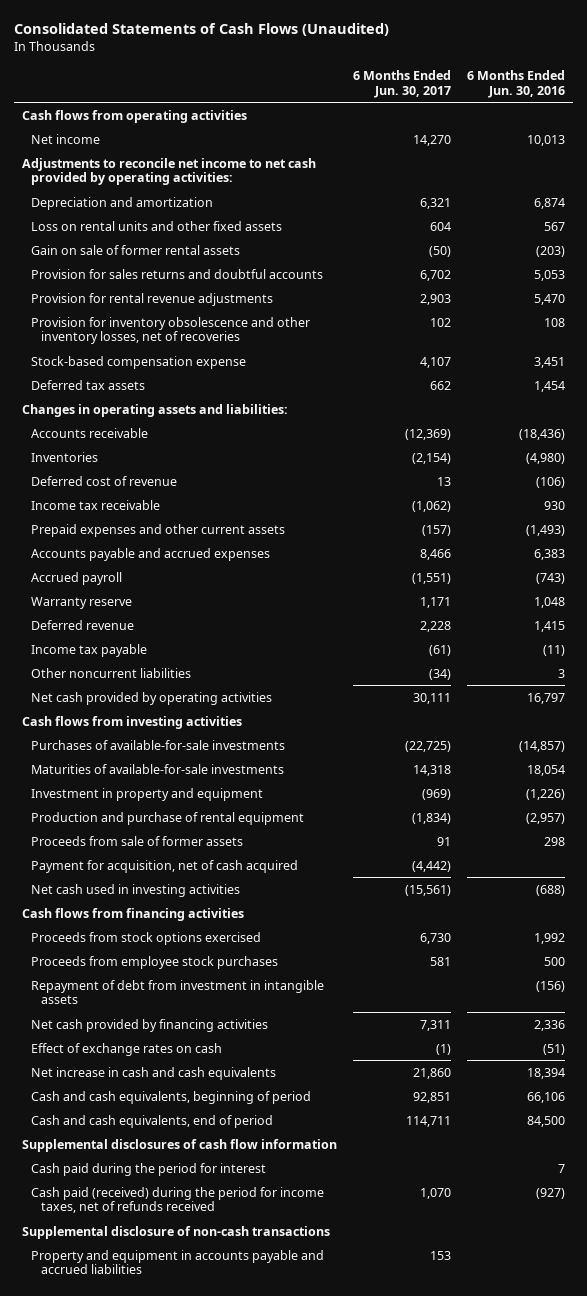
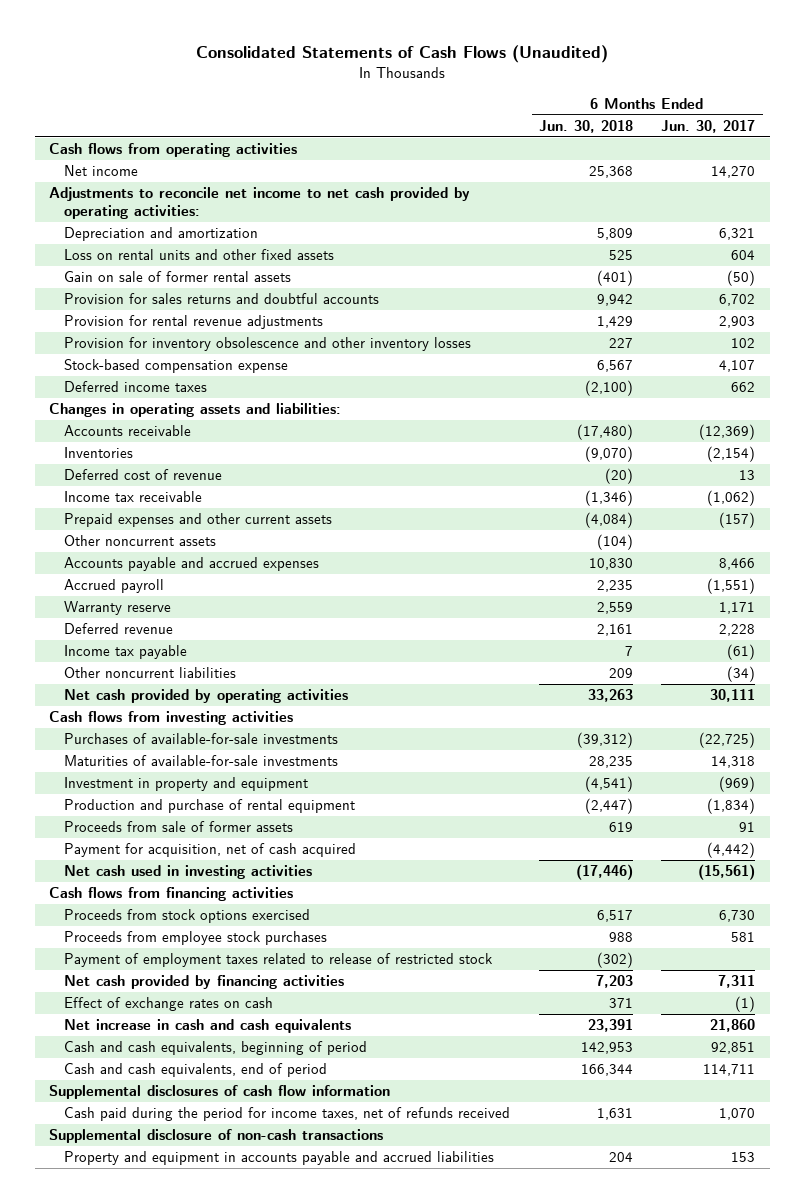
[466,69,565,98] 6 Months Ended Jun. 30, 2016 -> none
none -> [538,119,633,133] Jun. 30, 2018
[31,316,311,345] Provision for inventory obsolescence and other inventory losses, net of recoveries -> [64,337,472,352] Provision for inventory obsolescence and other inventory losses
[31,379,146,390] Deferred tax assets -> [64,381,208,393] Deferred income taxes
none -> [64,535,217,547] Other noncurrent assets
[31,979,325,1005] Repayment of debt from investment in intangible assets -> none
none -> [64,953,494,968] Payment of employment taxes related to release of restricted stock
[31,1162,267,1176] Cash paid during the period for interest -> none
[31,1186,325,1214] Cash paid (received) during the period for income taxes, net of refunds received -> [64,1107,511,1122] Cash paid during the period for income taxes, net of refunds received

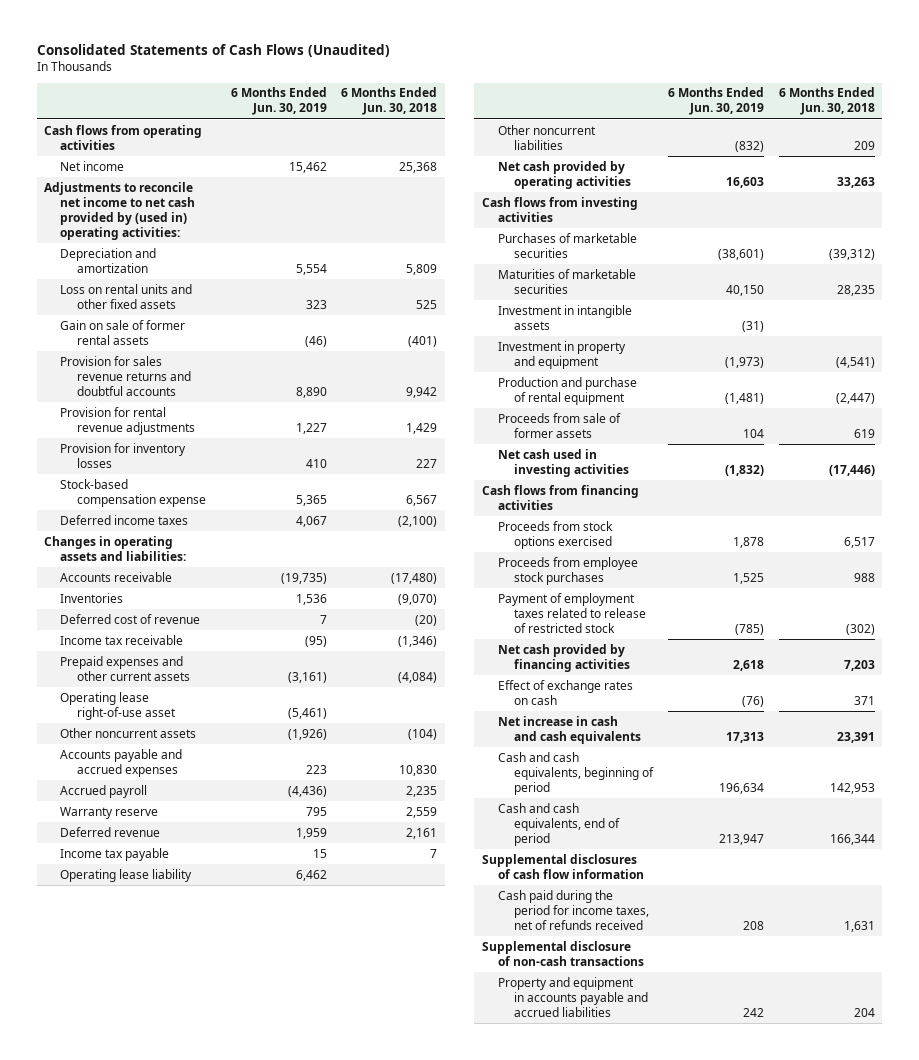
[661,119,756,133] Jun. 30, 2017 -> none
none -> [230,87,327,116] 6 Months Ended Jun. 30, 2019
[49,187,471,220] Adjustments to reconcile net income to net cash provided by operating activities: -> [44,181,196,240] Adjustments to reconcile net income to net cash provided by (used in) operating activities:
[64,293,380,305] Provision for sales returns and doubtful accounts -> [60,355,191,396] Provision for sales revenue returns and doubtful accounts
[64,337,472,352] Provision for inventory obsolescence and other inventory losses -> [60,442,187,468] Provision for inventory losses
none -> [60,691,176,720] Operating lease right-of-use asset
none -> [60,868,193,882] Operating lease liability
[64,733,339,745] Purchases of available-for-sale investments -> [498,232,638,258] Purchases of marketable securities
[64,755,339,768] Maturities of available-for-sale investments -> [498,268,637,294] Maturities of marketable securities
none -> [498,304,633,330] Investment in intangible assets
[64,843,357,858] Payment for acquisition, net of cash acquired -> none

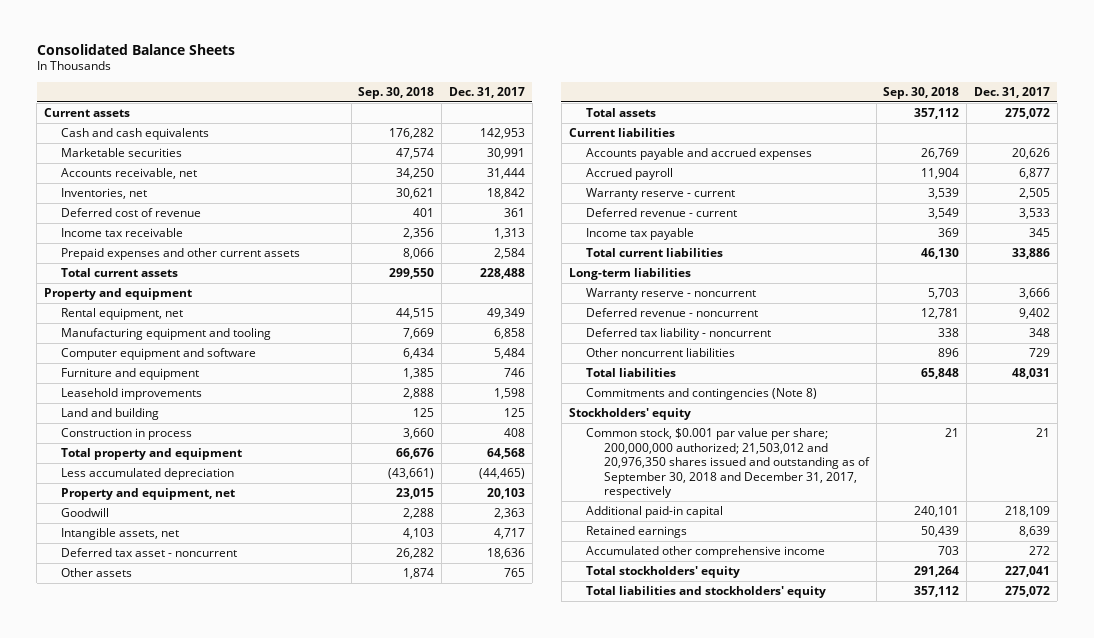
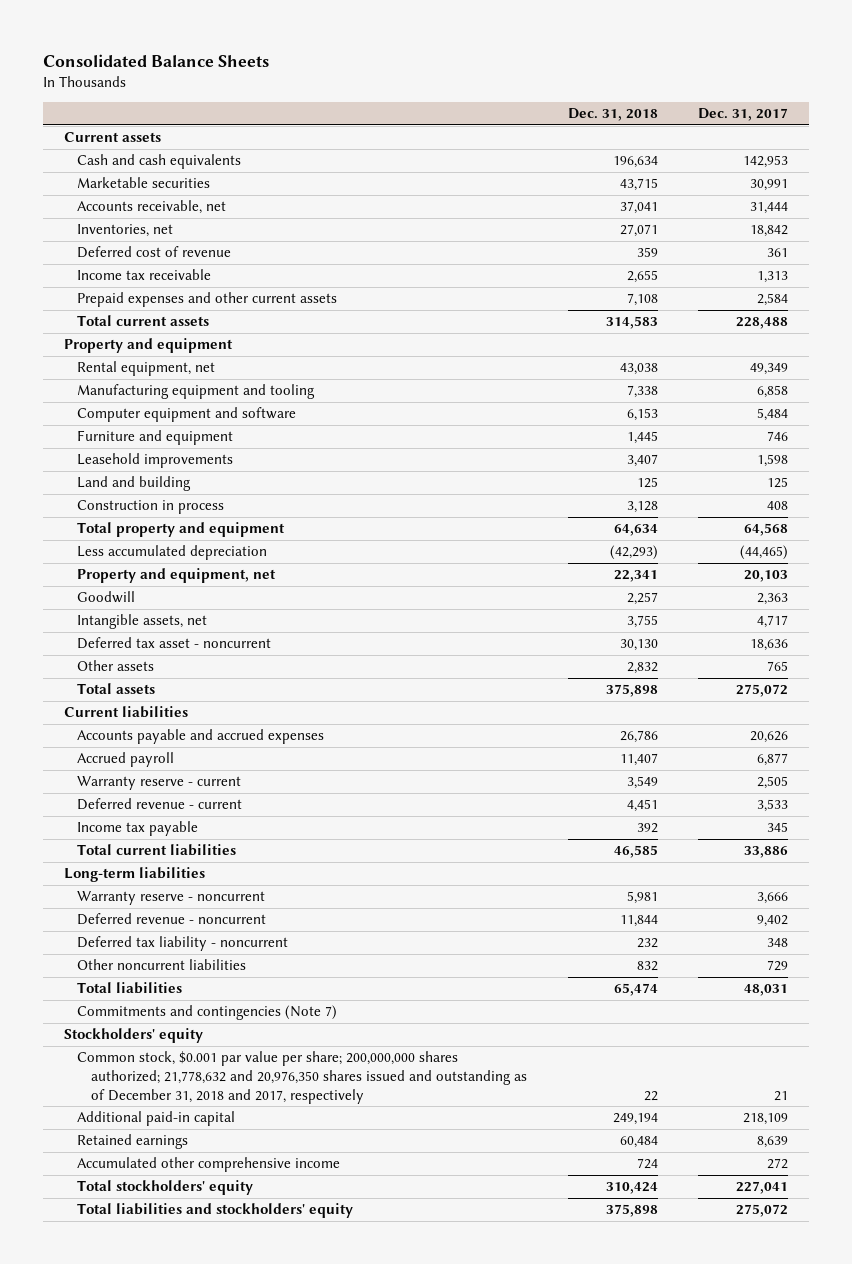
[358,86,435,99] Sep. 30, 2018 -> none
none -> [567,108,658,122] Dec. 31, 2018
[586,387,818,400] Commitments and contingencies (Note 8) -> [77,1005,338,1021] Commitments and contingencies (Note 7)
[586,427,870,499] Common stock, $0.001 par value per share; 200,000,000 authorized; 21,503,012 and 20,976,350 shares issued and outstanding as of September 30, 2018 and December 31, 2017, respectively -> [77,1051,528,1104] Common stock, $0.001 par value per share; 200,000,000 shares authorized; 21,778,632 and 20,976,350 shares issued and outstanding as of December 31, 2018 and 2017, respectively

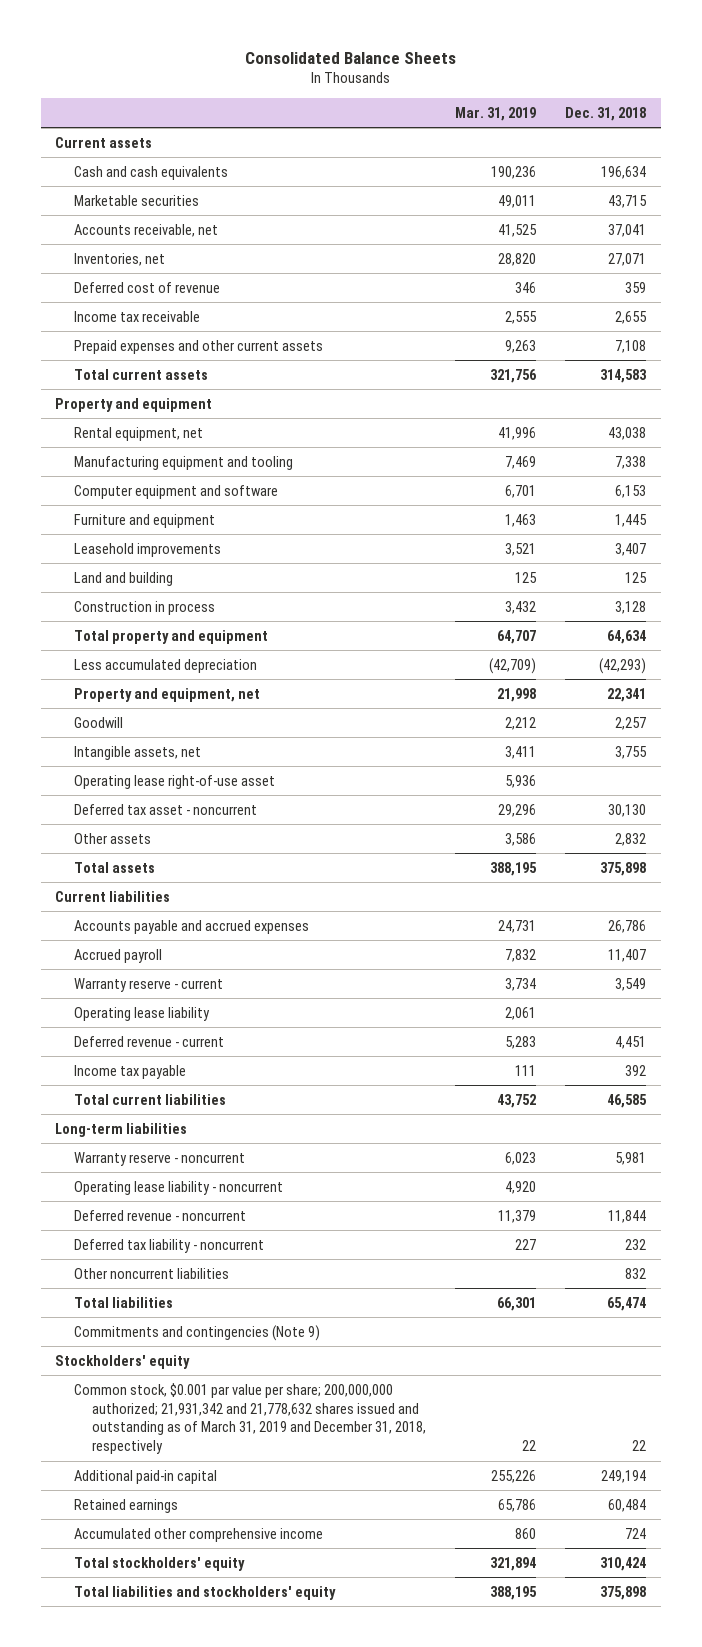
[698,108,789,122] Dec. 31, 2017 -> none
none -> [455,107,537,122] Mar. 31, 2019
none -> [73,774,275,789] Operating lease right-of-use asset
none -> [73,1006,210,1021] Operating lease liability
none -> [73,1180,283,1195] Operating lease liability - noncurrent
[77,1005,338,1021] Commitments and contingencies (Note 7) -> [73,1324,320,1341] Commitments and contingencies (Note 9)
[77,1051,528,1104] Common stock, $0.001 par value per share; 200,000,000 shares authorized; 21,778,632 and 20,976,350 shares issued and outstanding as of December 31, 2018 and 2017, respectively -> [73,1382,426,1455] Common stock, $0.001 par value per share; 200,000,000 authorized; 21,931,342 and 21,778,632 shares issued and outstanding as of March 31, 2019 and December 31, 2018, respectively

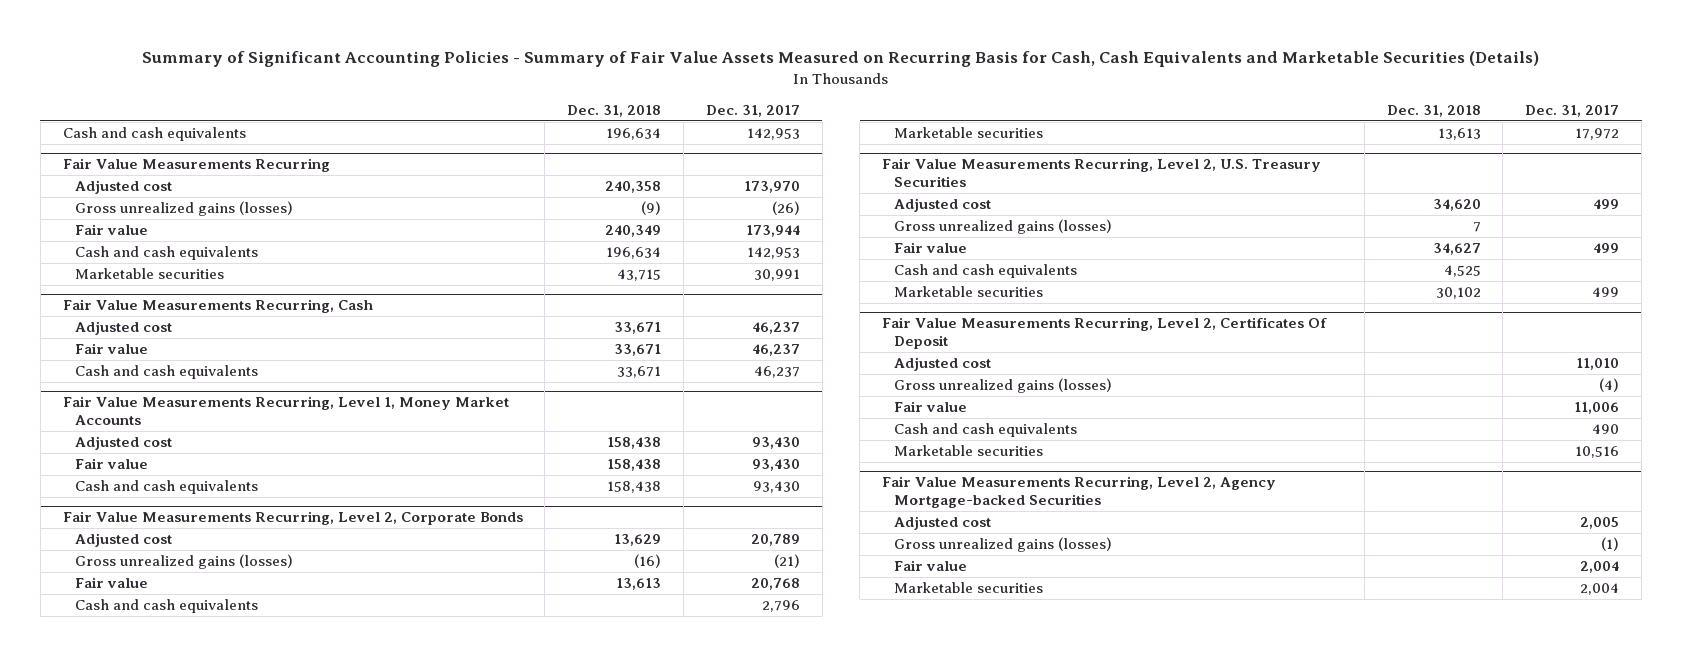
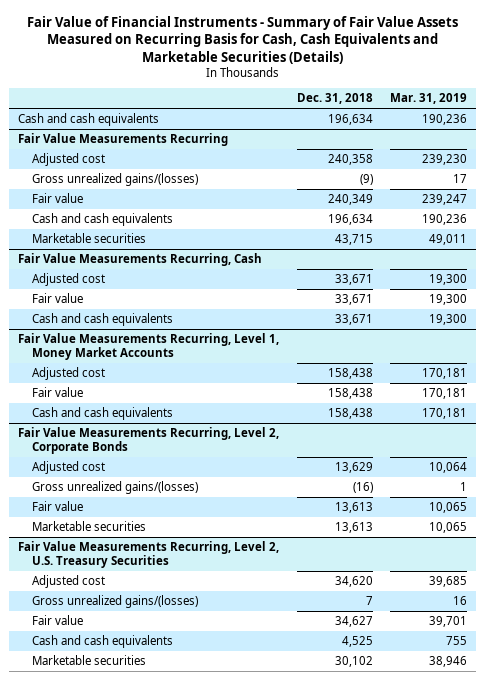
[141,51,1539,68] Summary of Significant Accounting Policies - Summary of Fair Value Assets Measured on Recurring Basis for Cash, Cash Equivalents and Marketable Securities (Details) -> [26,15,458,64] Fair Value of Financial Instruments - Summary of Fair Value Assets Measured on Recurring Basis for Cash, Cash Equivalents and Marketable Securities (Details)
[705,104,800,117] Dec. 31, 2017 -> none
none -> [390,93,468,105] Mar. 31, 2019
[75,201,294,217] Gross unrealized gains (losses) -> [32,173,199,187] Gross unrealized gains/(losses)
[75,554,294,570] Gross unrealized gains (losses) -> [32,481,199,495] Gross unrealized gains/(losses)
[75,599,259,614] Cash and cash equivalents -> none
[894,219,1113,235] Gross unrealized gains (losses) -> [32,595,199,609] Gross unrealized gains/(losses)
[881,317,1327,350] Fair Value Measurements Recurring, Level 2, Certificates Of Deposit -> none
[894,357,992,372] Adjusted cost -> none
[894,378,1113,394] Gross unrealized gains (losses) -> none
[894,401,968,413] Fair value -> none
[894,423,1078,438] Cash and cash equivalents -> none
[894,445,1044,457] Marketable securities -> none
[881,476,1276,509] Fair Value Measurements Recurring, Level 2, Agency Mortgage-backed Securities -> none
[894,516,992,531] Adjusted cost -> none
[894,537,1113,553] Gross unrealized gains (losses) -> none
[894,560,968,572] Fair value -> none
[894,582,1044,594] Marketable securities -> none

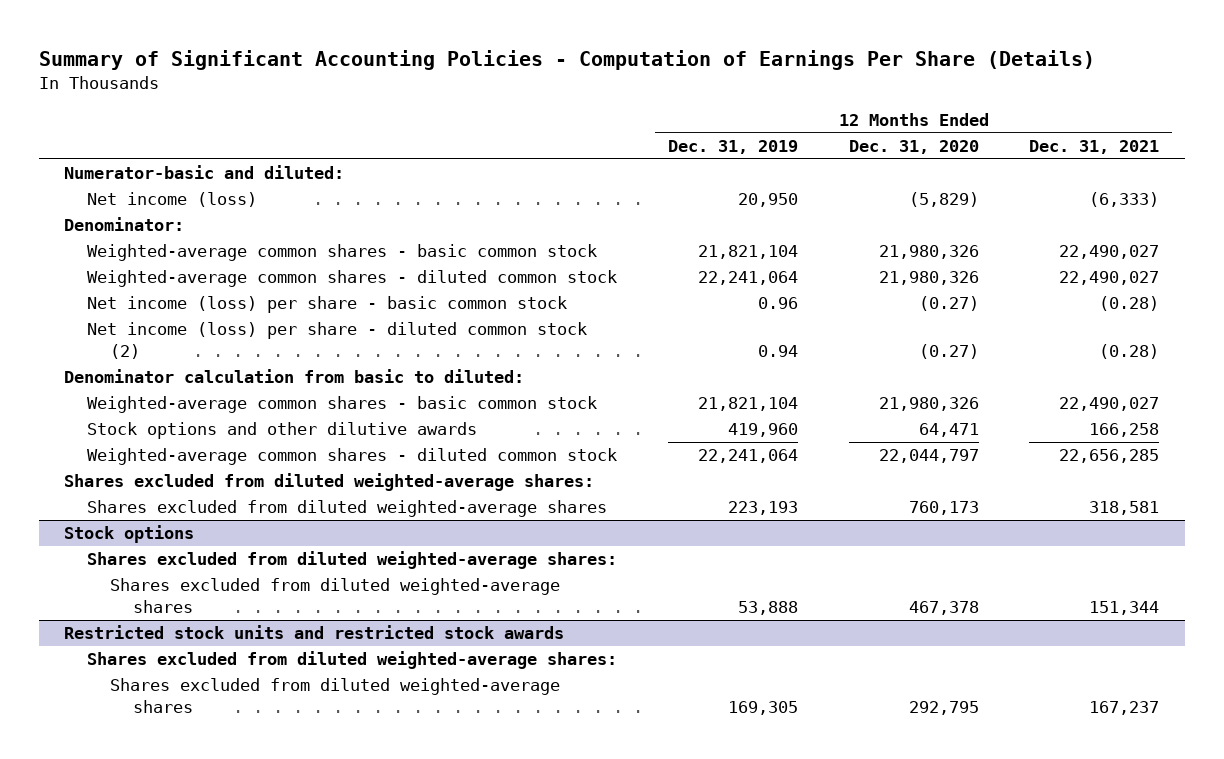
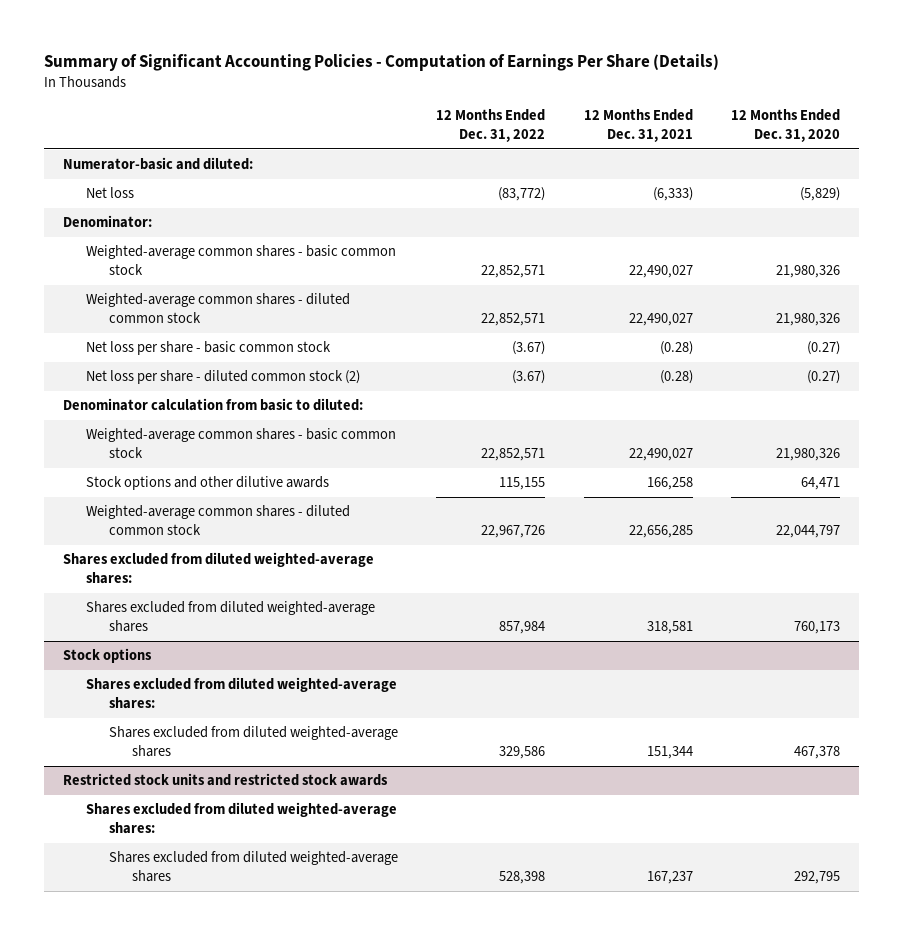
[667,139,798,154] Dec. 31, 2019 -> none
none -> [436,109,546,143] 12 Months Ended Dec. 31, 2022
[87,192,258,208] Net income (loss) -> [86,187,135,199] Net loss
[87,296,568,314] Net income (loss) per share - basic common stock -> [86,341,332,356] Net loss per share - basic common stock
[87,322,588,359] Net income (loss) per share - diluted common stock (2) -> [86,370,361,385] Net loss per share - diluted common stock (2)

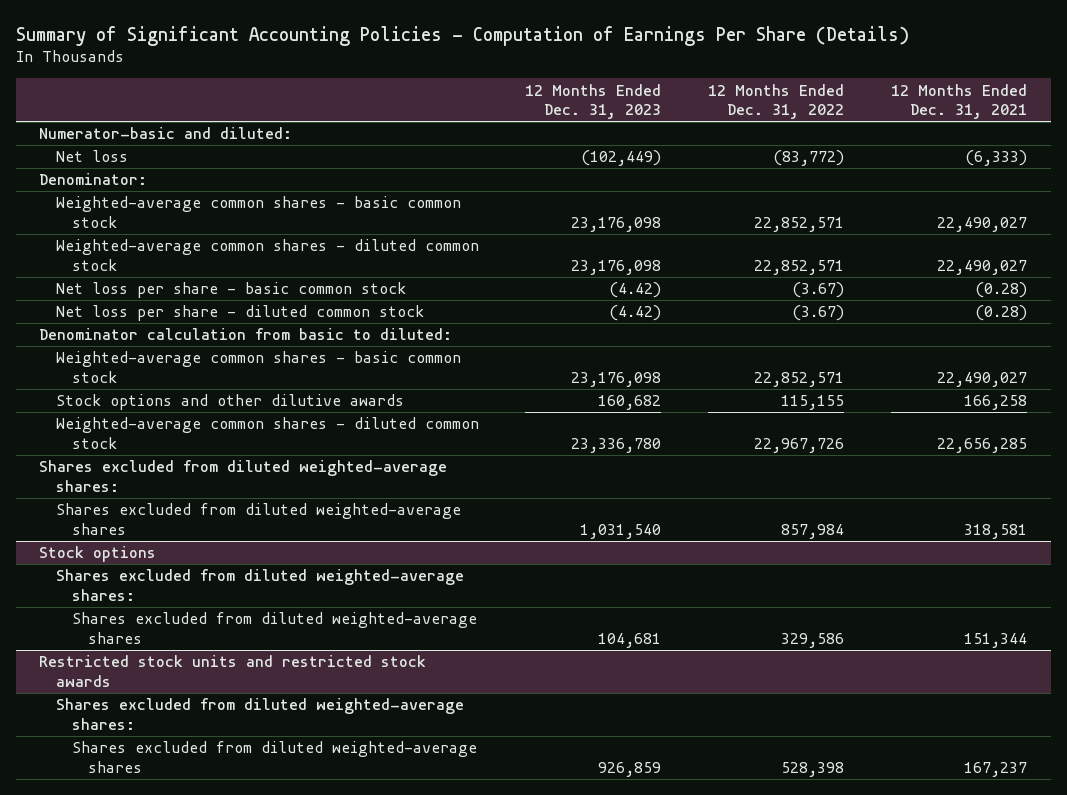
[730,109,840,143] 12 Months Ended Dec. 31, 2020 -> none
none -> [525,83,662,119] 12 Months Ended Dec. 31, 2023
[86,370,361,385] Net loss per share - diluted common stock (2) -> [55,305,424,322] Net loss per share - diluted common stock

